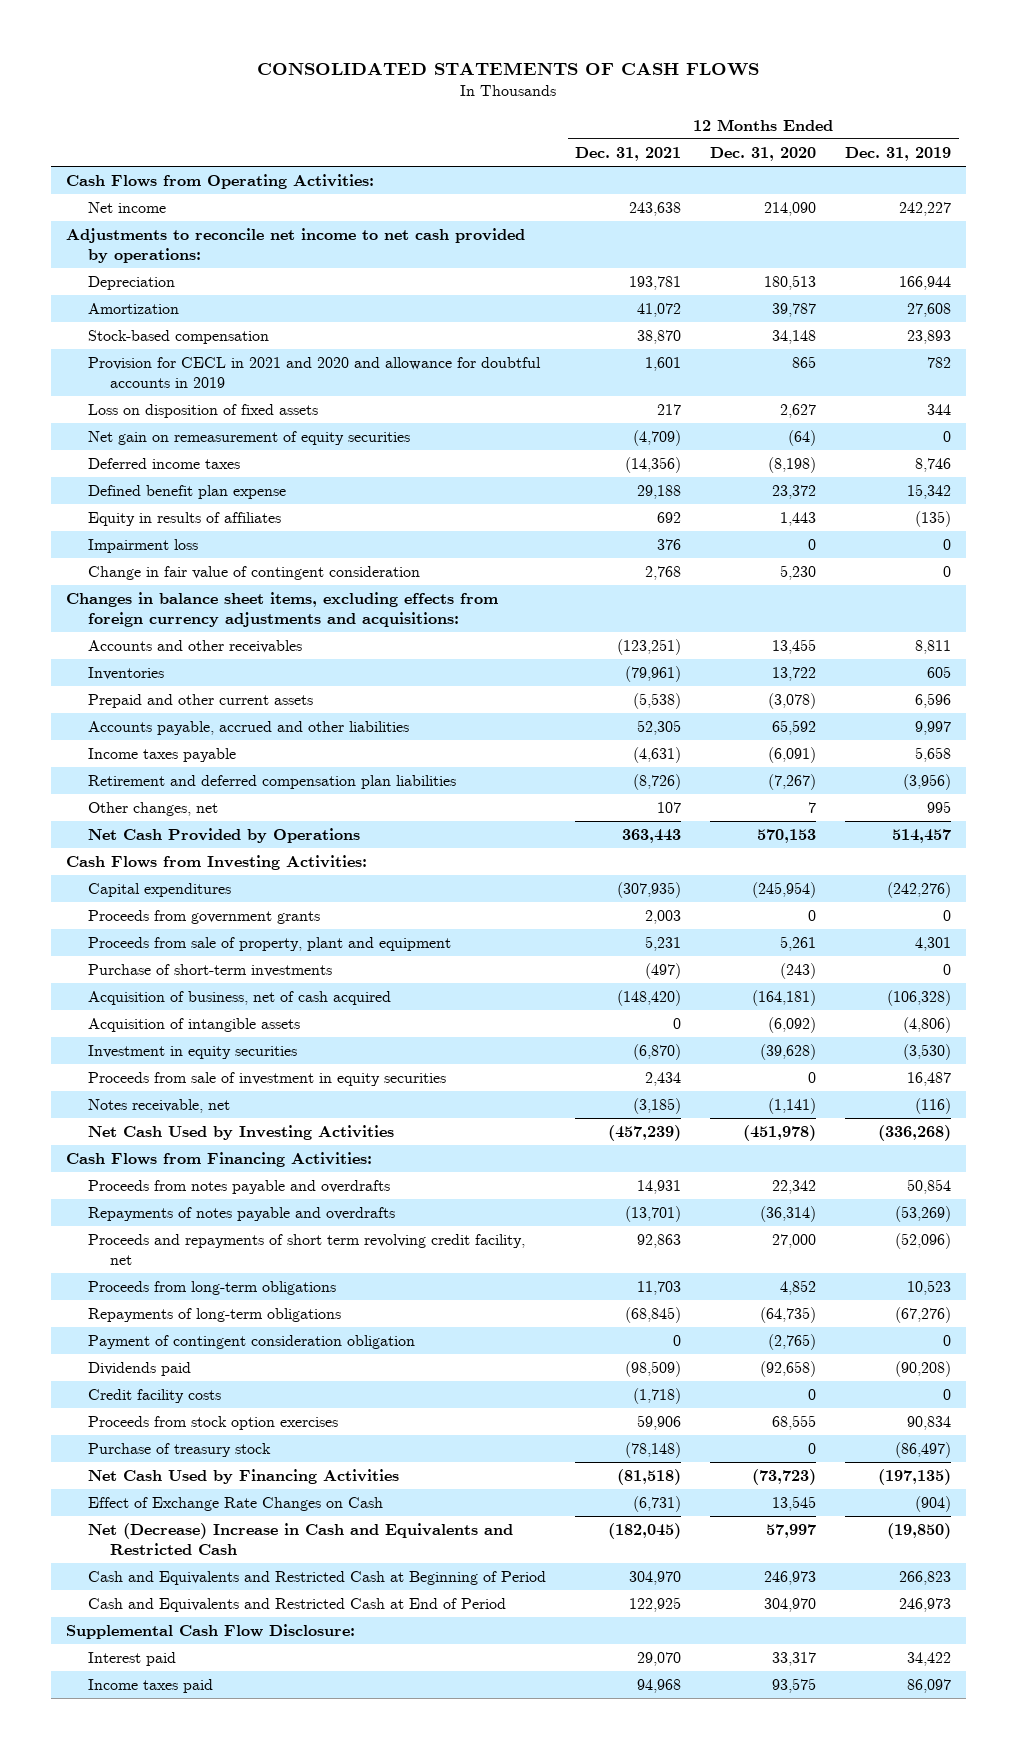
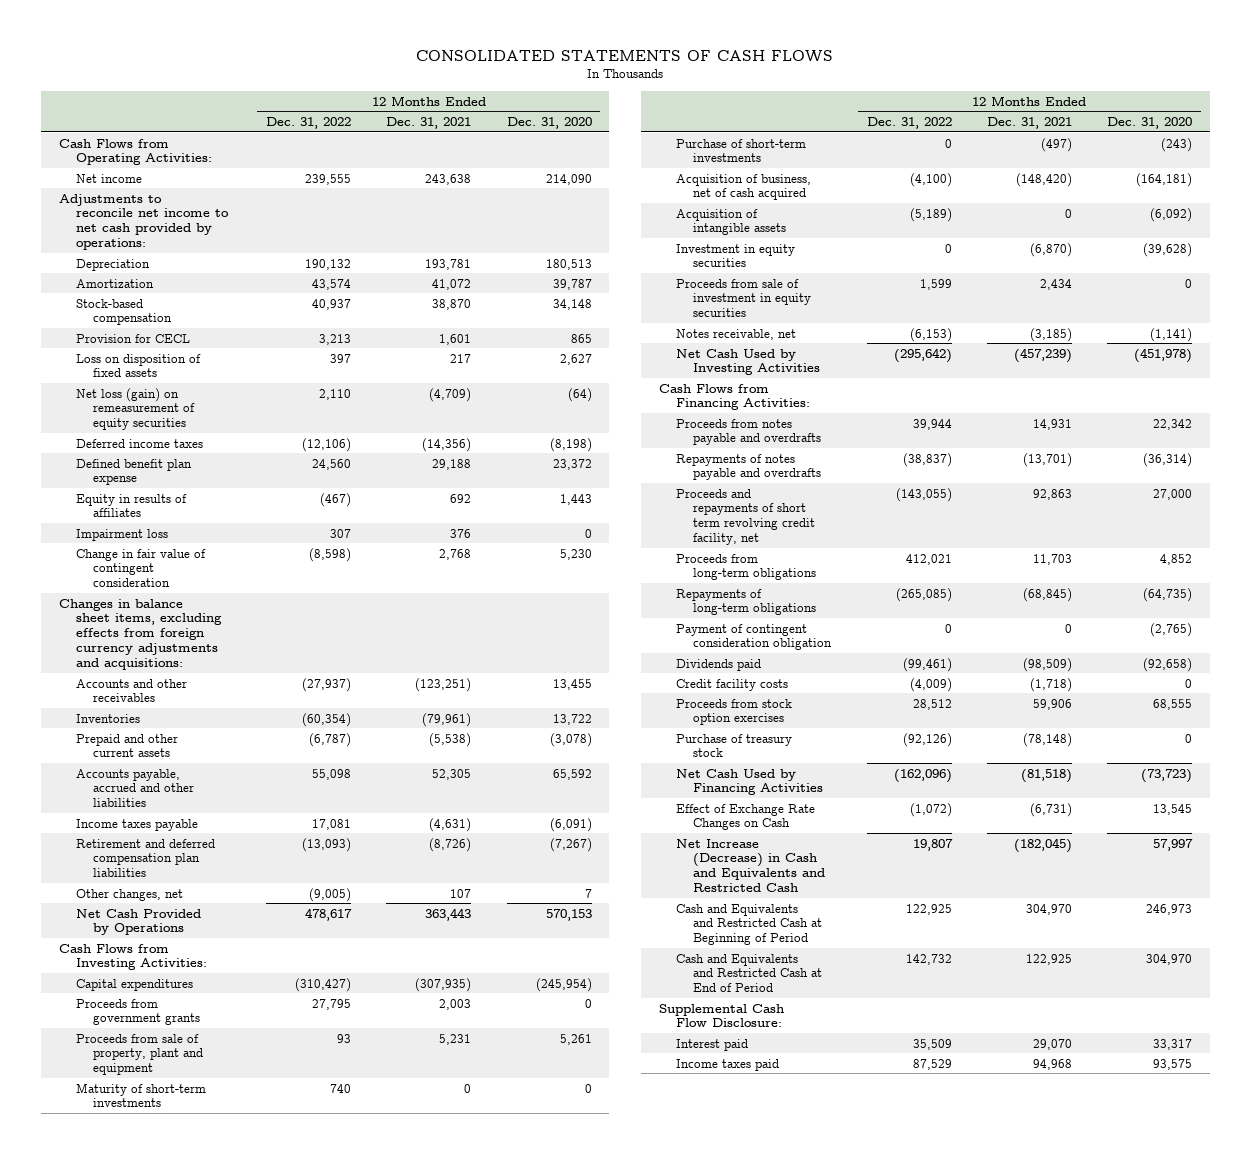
[845,146,952,161] Dec. 31, 2019 -> none
none -> [266,116,352,129] Dec. 31, 2022
[87,357,541,388] Provision for CECL in 2021 and 2020 and allowance for doubtful accounts in 2019 -> [75,333,190,343] Provision for CECL
[87,431,410,446] Net gain on remeasurement of equity securities -> [75,387,195,431] Net loss (gain) on remeasurement of equity securities
none -> [75,1082,206,1108] Maturity of short-term investments
[87,1523,513,1555] Net (Decrease) Increase in Cash and Equivalents and Restricted Cash -> [676,838,826,893] Net Increase (Decrease) in Cash and Equivalents and Restricted Cash

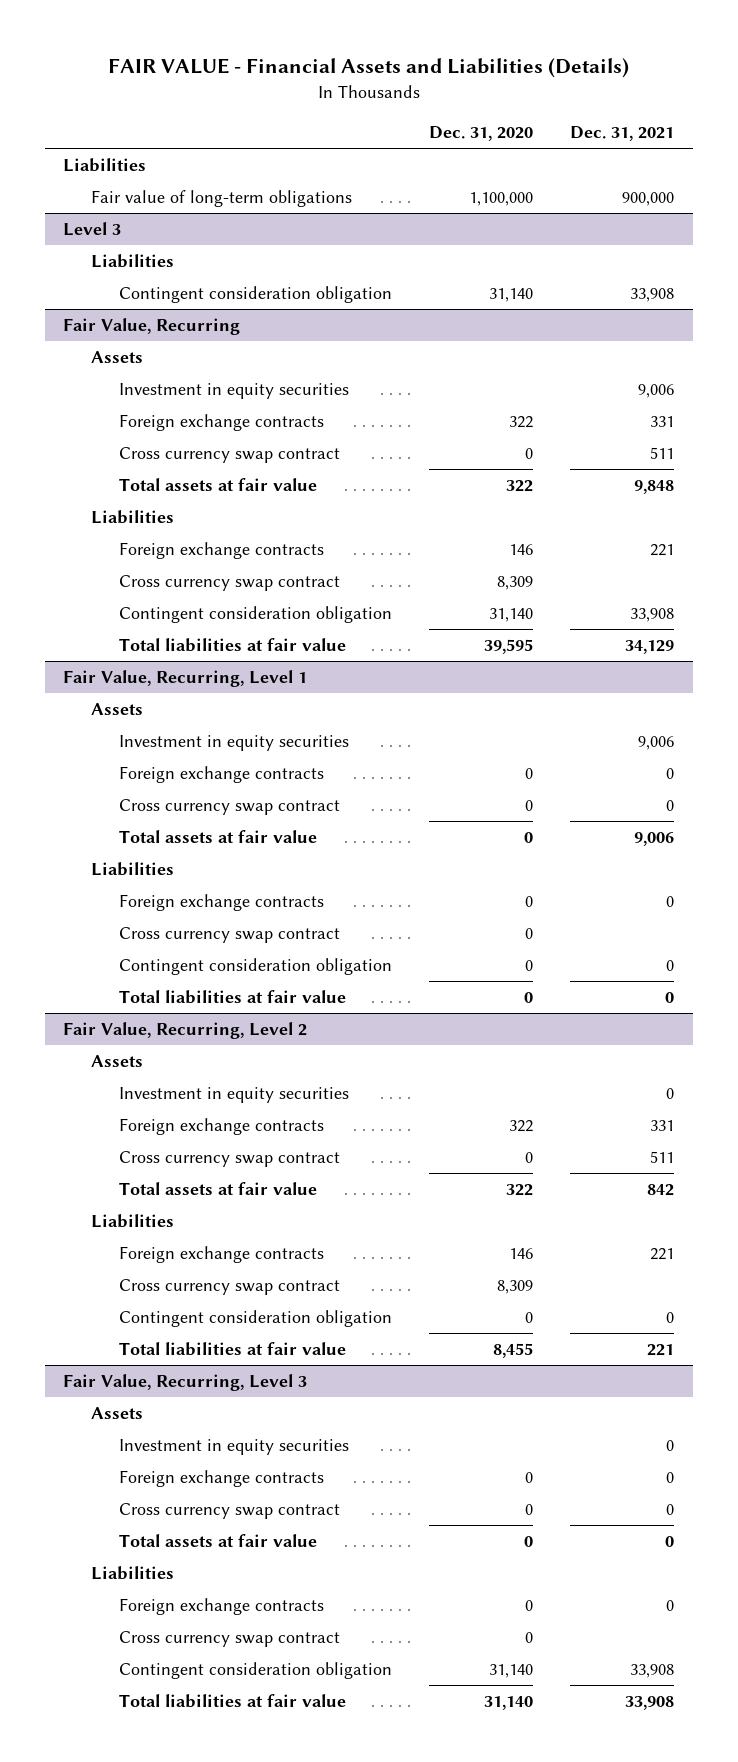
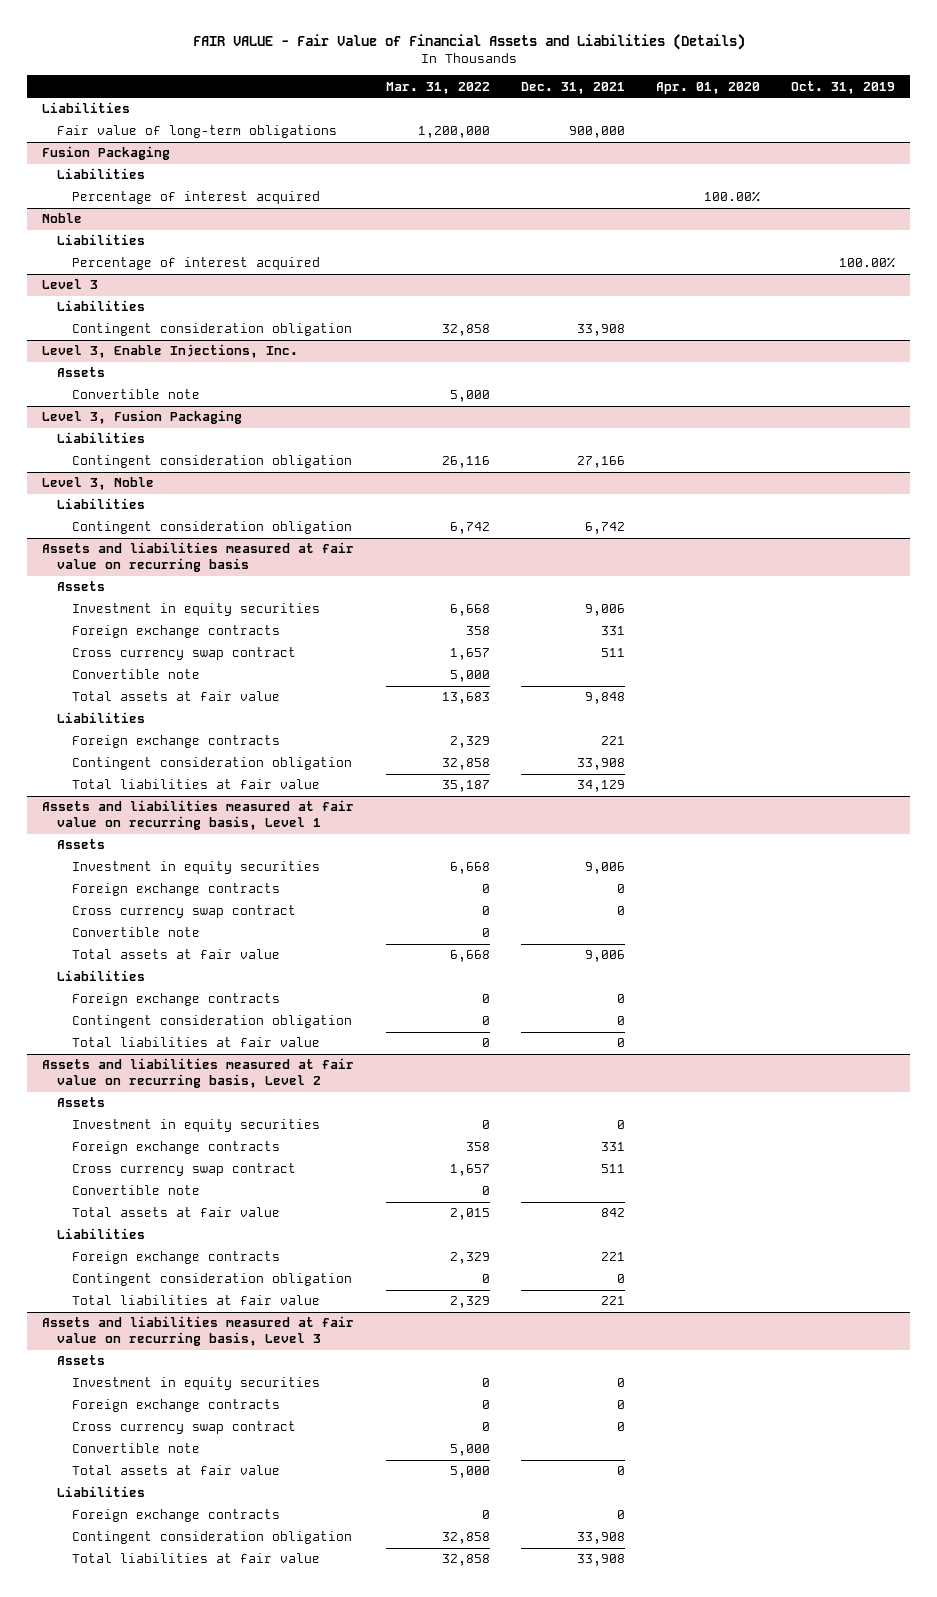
[107,58,629,79] FAIR VALUE - Financial Assets and Liabilities (Details) -> [192,34,745,51] FAIR VALUE - Fair Value of Financial Assets and Liabilities (Details)
[429,125,534,141] Dec. 31, 2020 -> none
none -> [385,81,490,94] Mar. 31, 2022
none -> [655,81,760,94] Apr. 01, 2020
none -> [790,80,895,94] Oct. 31, 2019
none -> [42,146,171,161] Fusion Packaging
none -> [57,168,146,180] Liabilities
none -> [71,191,320,205] Percentage of interest acquired
none -> [42,213,83,224] Noble
none -> [57,234,146,246] Liabilities
none -> [71,257,320,271] Percentage of interest acquired
[63,318,241,336] Fair Value, Recurring -> none
none -> [42,344,299,359] Level 3, Enable Injections, Inc.
none -> [71,389,200,400] Convertible note
none -> [42,410,243,425] Level 3, Fusion Packaging
none -> [57,432,146,444] Liabilities
none -> [71,455,352,469] Contingent consideration obligation
none -> [42,477,155,491] Level 3, Noble
none -> [57,498,146,510] Liabilities
none -> [71,521,352,535] Contingent consideration obligation
none -> [42,542,355,573] Assets and liabilities measured at fair value on recurring basis
none -> [57,581,106,592] Assets
none -> [71,669,200,680] Convertible note
[118,575,340,592] Cross currency swap contract -> none
[63,670,308,688] Fair Value, Recurring, Level 1 -> none
none -> [42,800,355,831] Assets and liabilities measured at fair value on recurring basis, Level 1
none -> [71,927,200,938] Convertible note
[118,927,340,944] Cross currency swap contract -> none
[63,1022,308,1040] Fair Value, Recurring, Level 2 -> none
none -> [42,1058,355,1089] Assets and liabilities measured at fair value on recurring basis, Level 2
none -> [71,1185,200,1196] Convertible note
[118,1279,340,1296] Cross currency swap contract -> none
[63,1374,308,1392] Fair Value, Recurring, Level 3 -> none
none -> [42,1316,355,1347] Assets and liabilities measured at fair value on recurring basis, Level 3
none -> [71,1443,200,1454] Convertible note
[118,1631,340,1648] Cross currency swap contract -> none

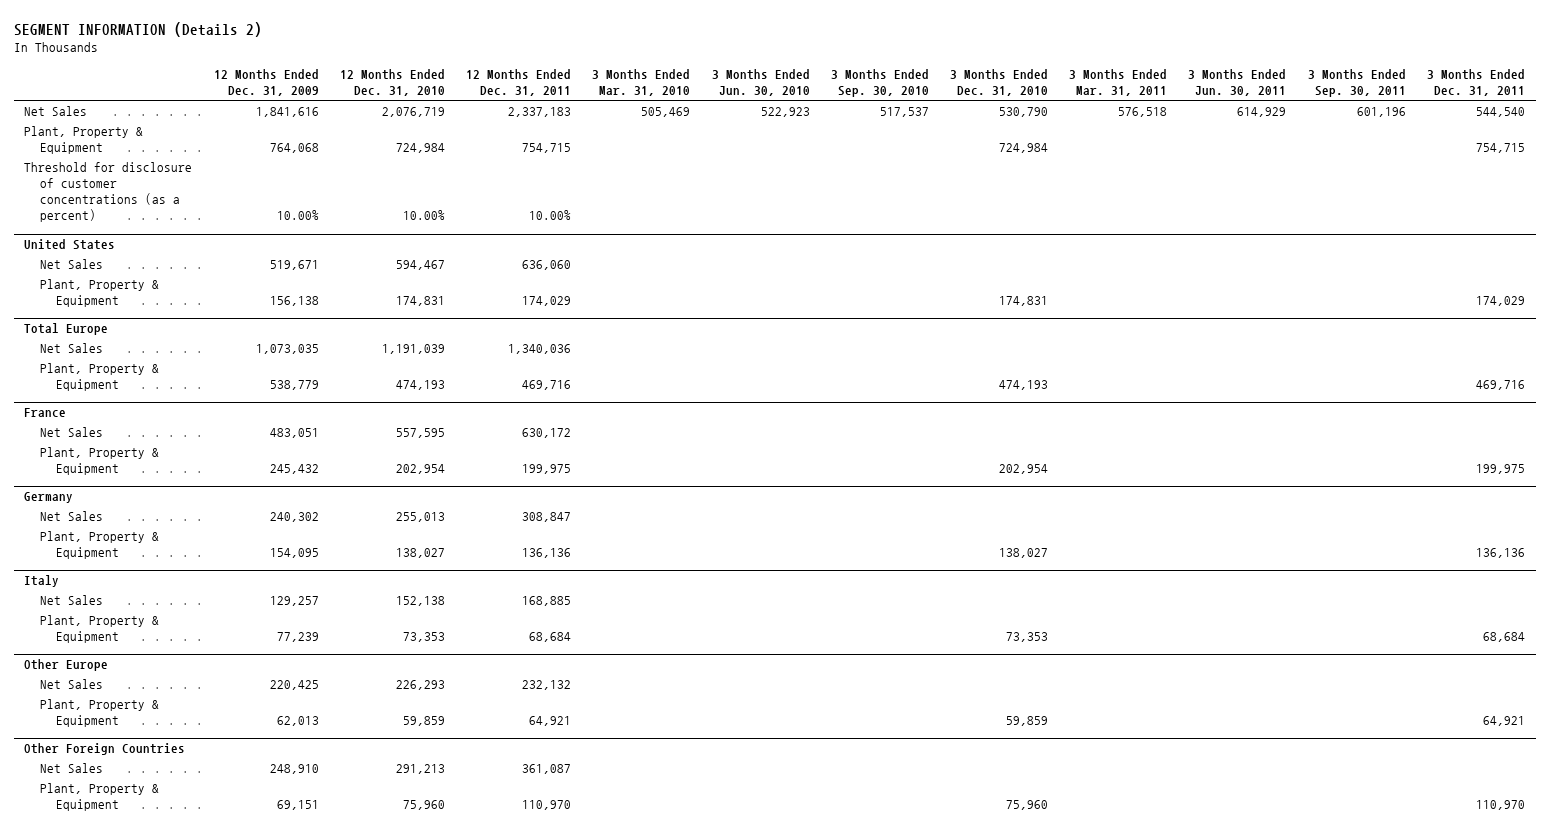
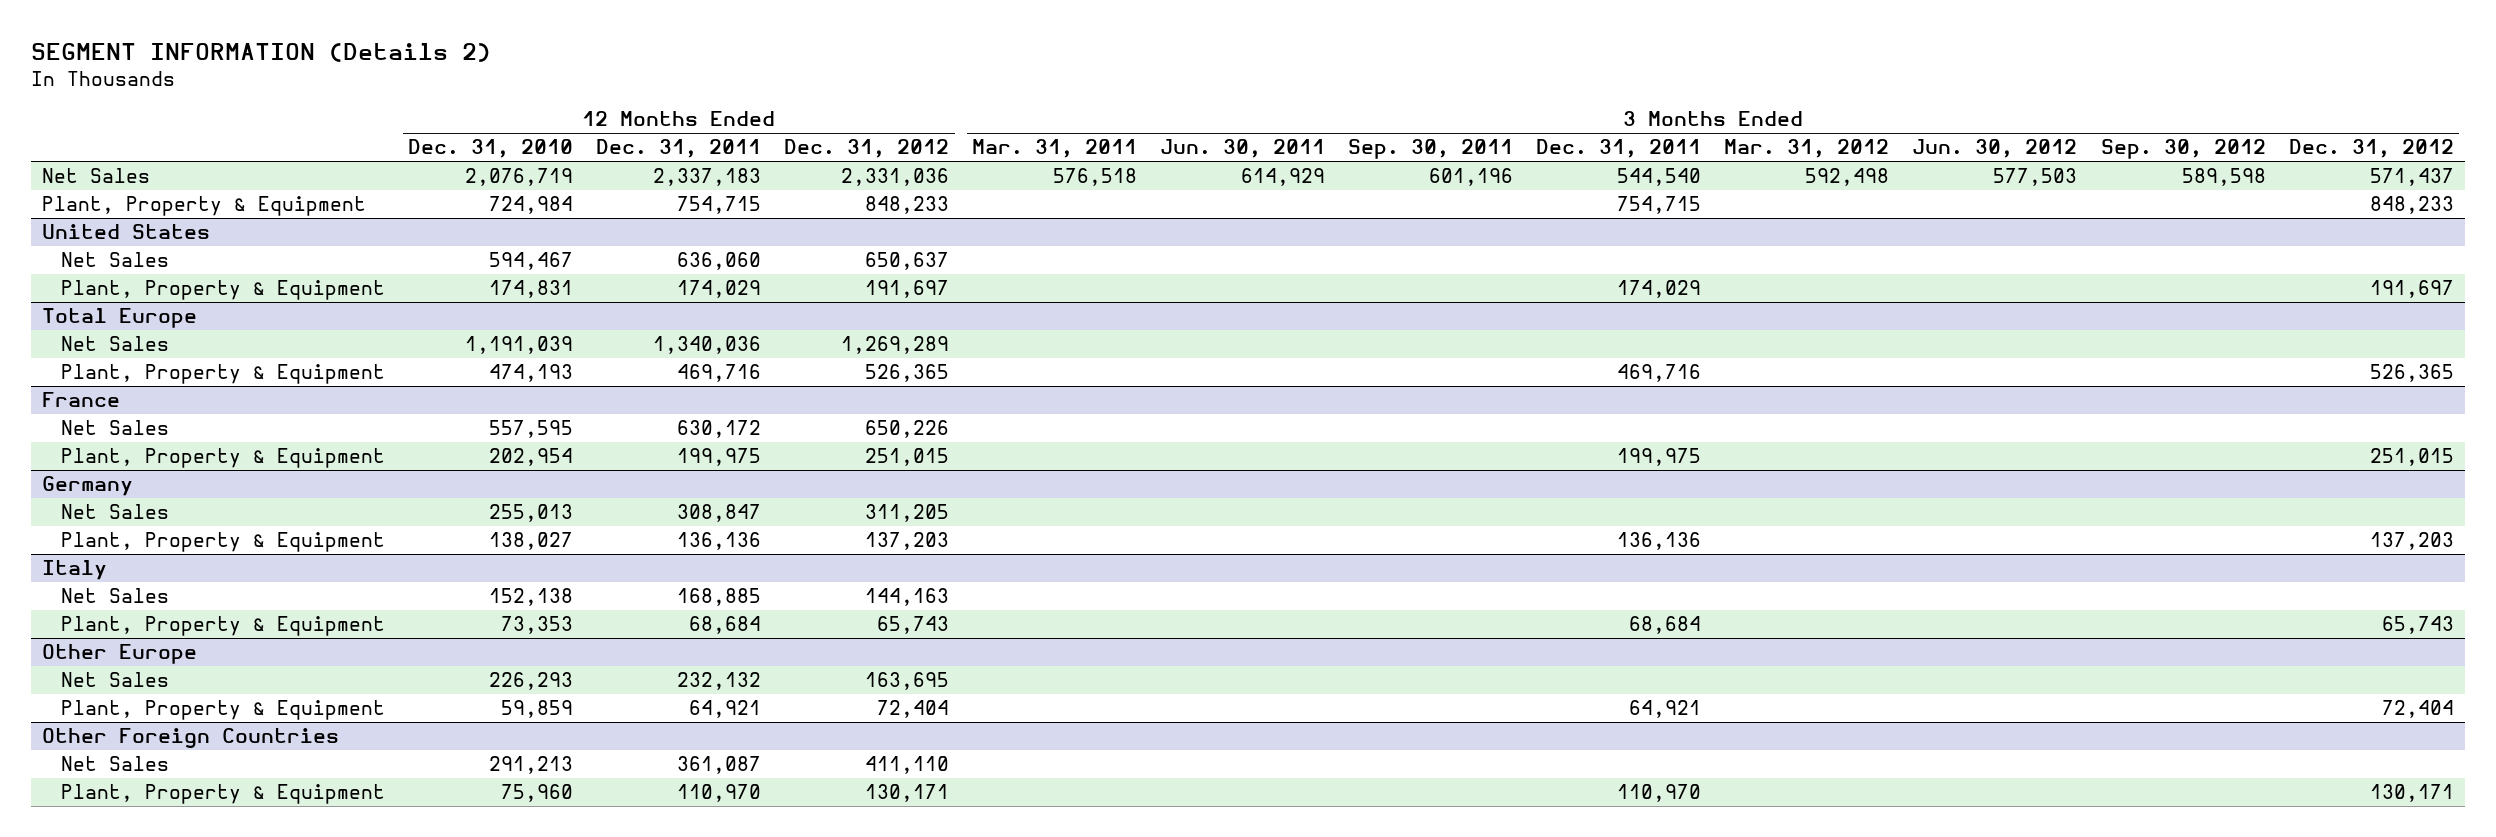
[213,68,319,96] 12 Months Ended Dec. 31, 2009 -> none
[592,68,691,96] 3 Months Ended Mar. 31, 2010 -> none
[711,68,810,96] 3 Months Ended Jun. 30, 2010 -> none
[830,68,929,97] 3 Months Ended Sep. 30, 2010 -> none
[949,68,1048,96] 3 Months Ended Dec. 31, 2010 -> none
none -> [784,139,950,159] Dec. 31, 2012
none -> [1724,139,1890,159] Mar. 31, 2012
none -> [1912,139,2078,159] Jun. 30, 2012
none -> [2100,139,2266,160] Sep. 30, 2012
none -> [2288,139,2454,159] Dec. 31, 2012
[24,162,193,223] Threshold for disclosure of customer concentrations (as a percent) -> none

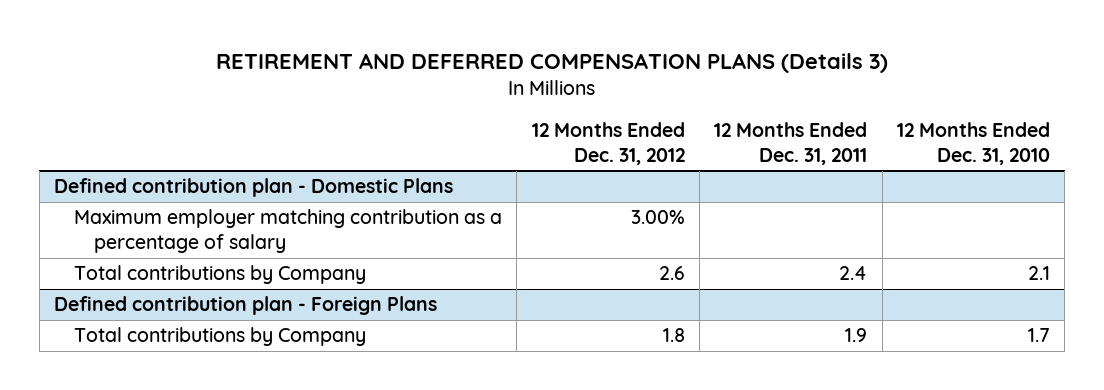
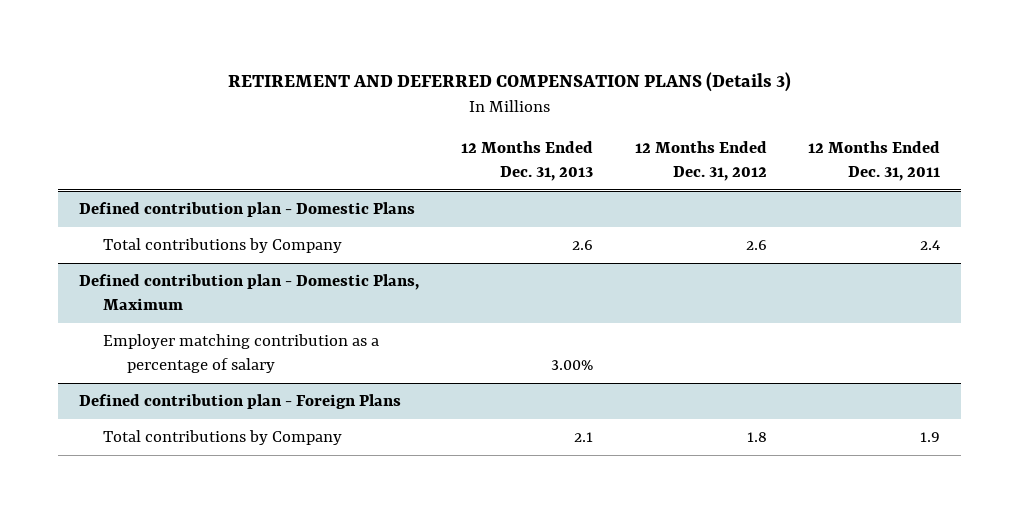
[896,121,1050,165] 12 Months Ended Dec. 31, 2010 -> none
none -> [460,141,593,181] 12 Months Ended Dec. 31, 2013
[73,209,502,254] Maximum employer matching contribution as a percentage of salary -> none
none -> [78,274,419,310] Defined contribution plan - Domestic Plans, Maximum
none -> [103,334,380,373] Employer matching contribution as a percentage of salary

